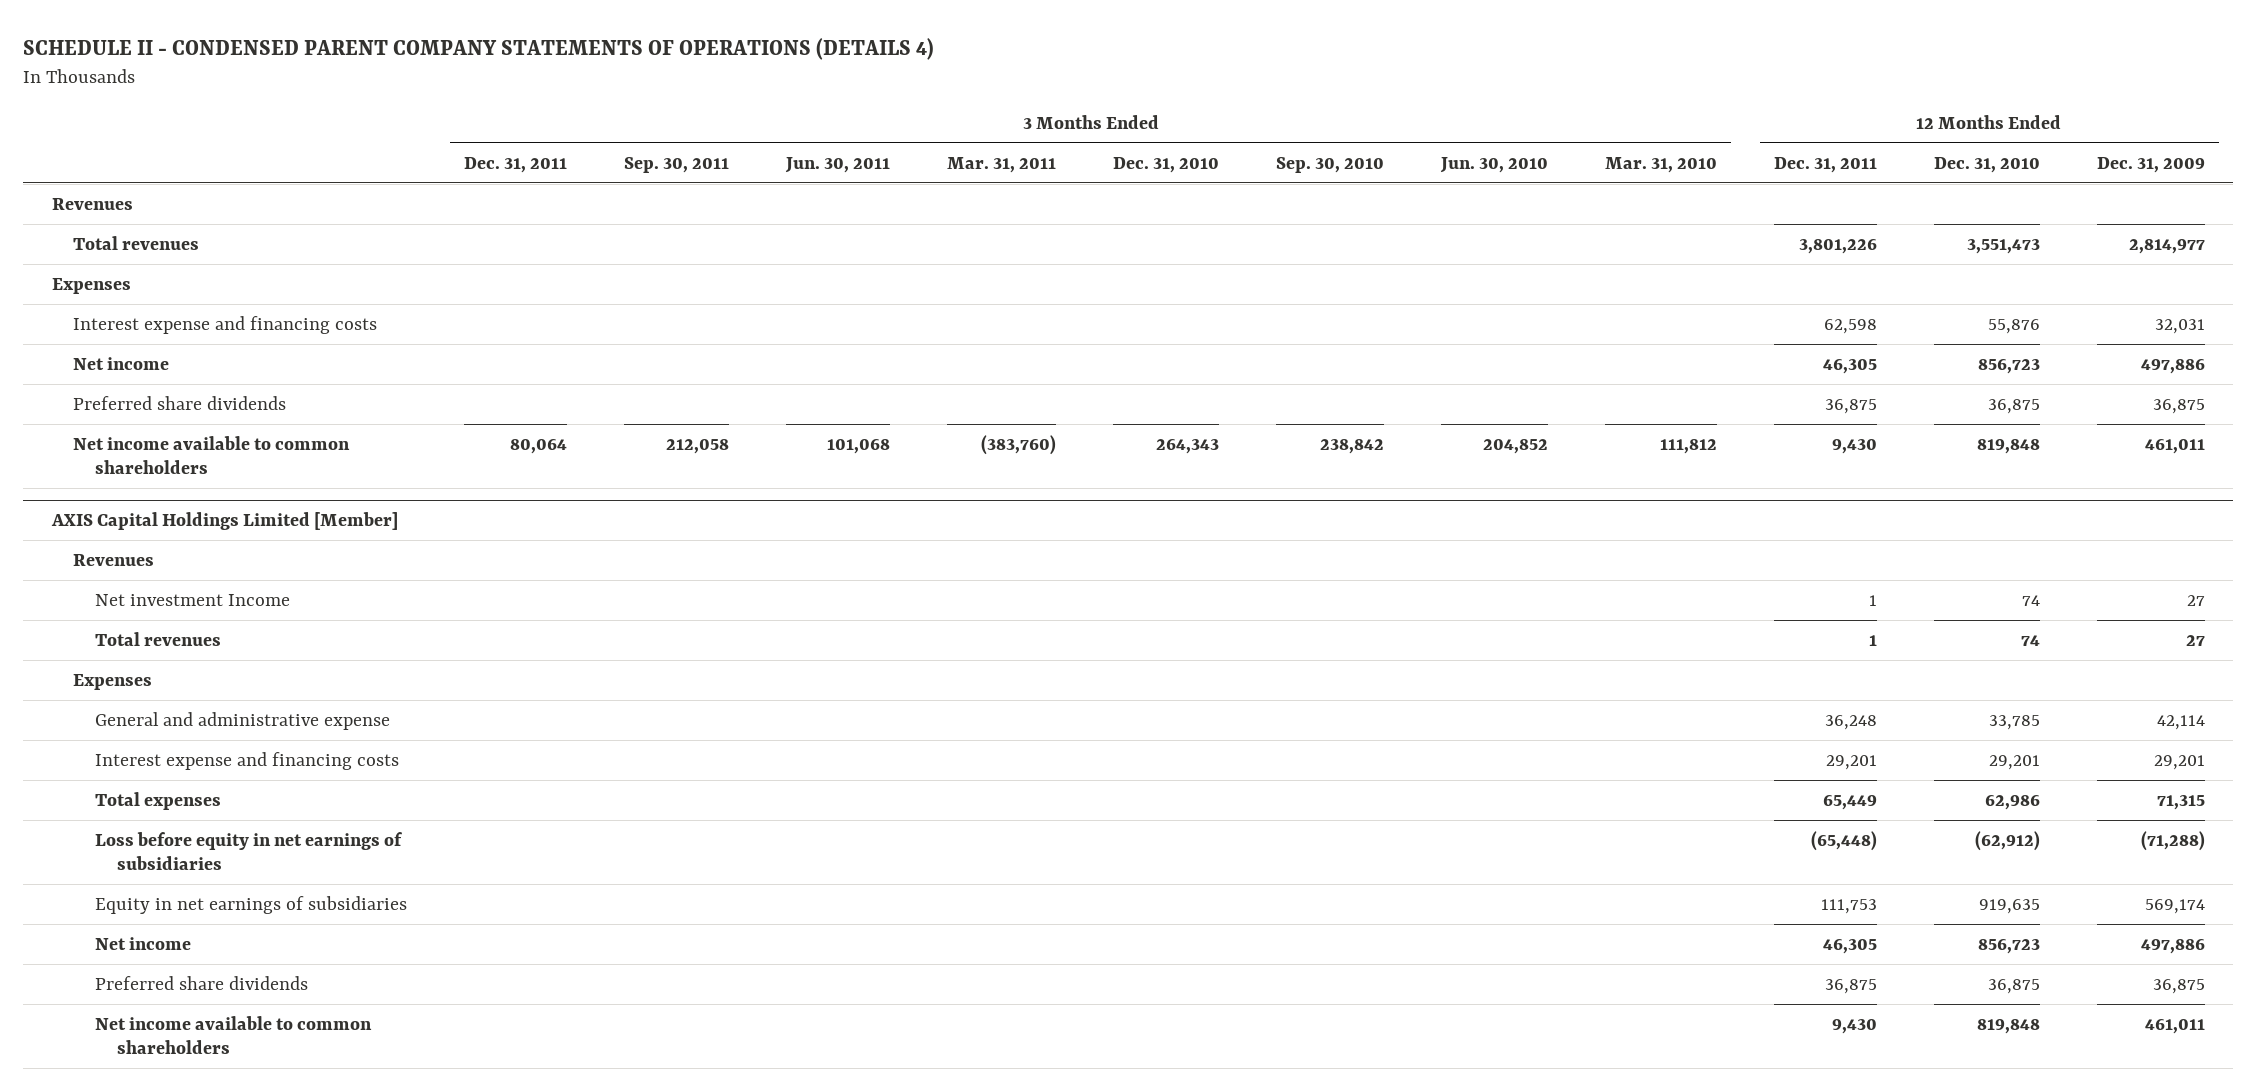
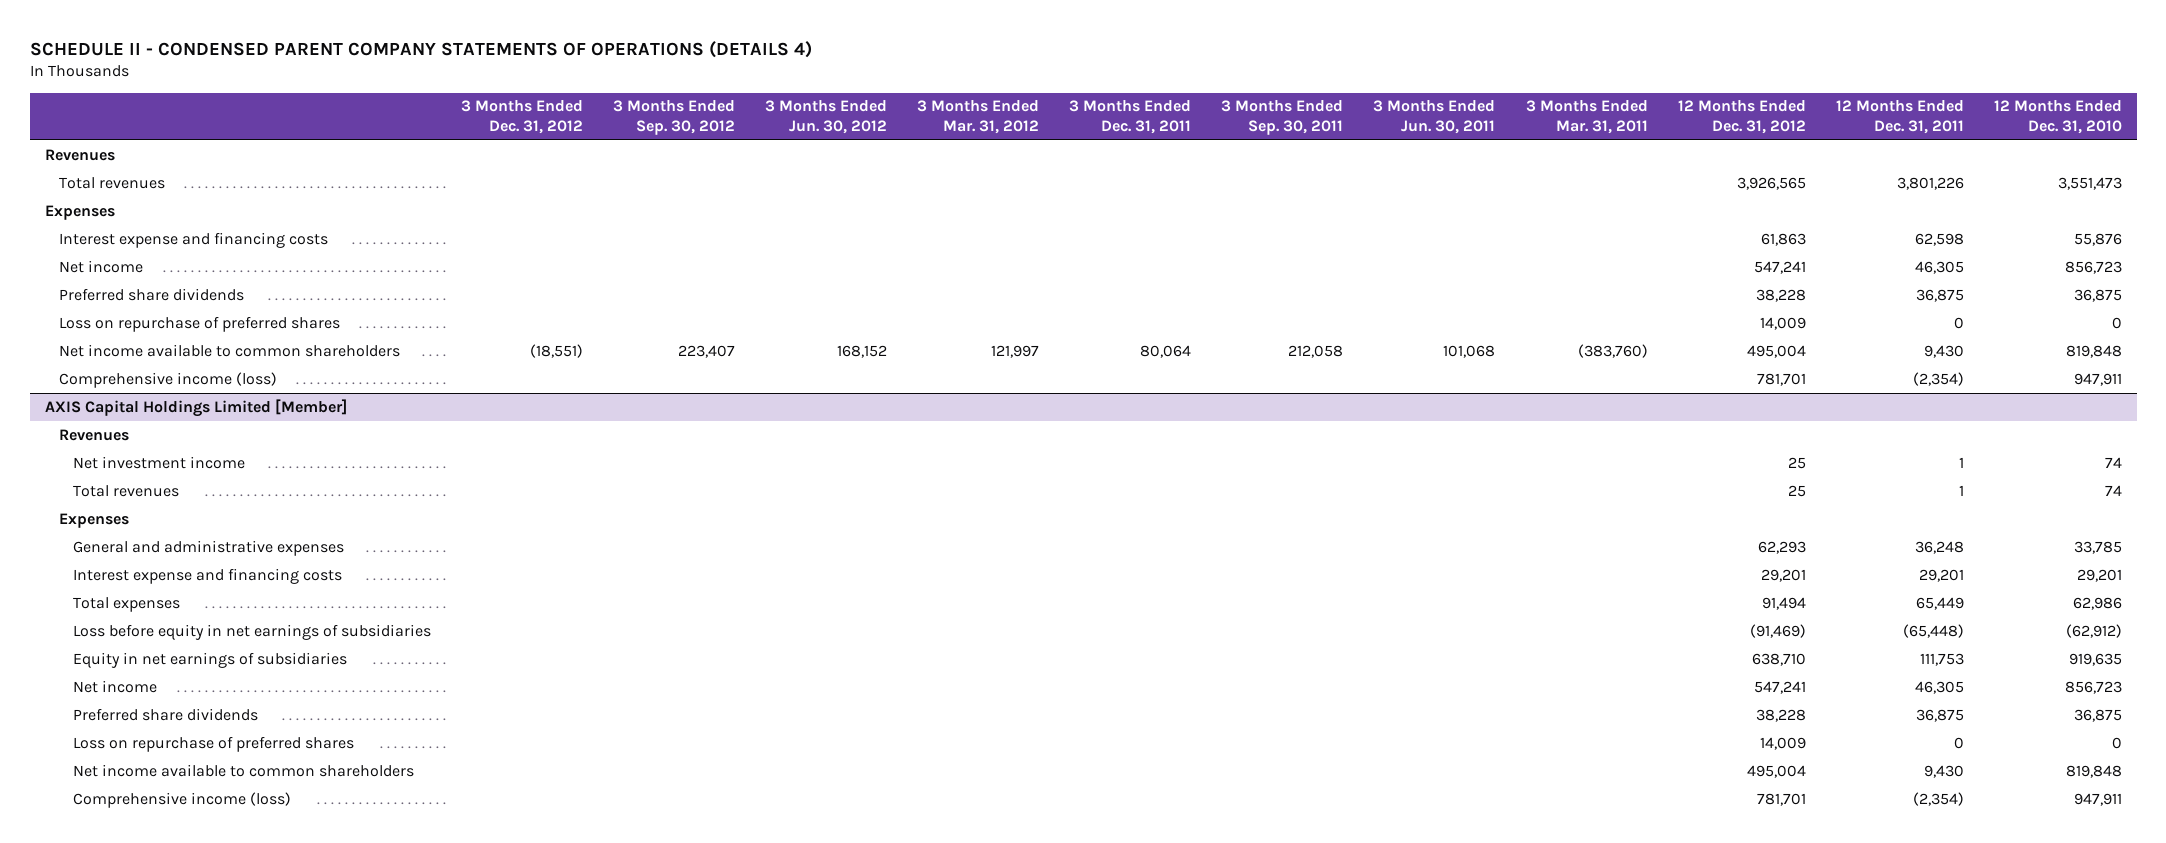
[1113,156,1220,173] Dec. 31, 2010 -> none
[1275,156,1384,173] Sep. 30, 2010 -> none
[1439,156,1548,173] Jun. 30, 2010 -> none
[1604,156,1717,173] Mar. 31, 2010 -> none
[2096,156,2205,173] Dec. 31, 2009 -> none
none -> [461,100,584,134] 3 Months Ended Dec. 31, 2012
none -> [613,100,736,135] 3 Months Ended Sep. 30, 2012
none -> [765,100,888,134] 3 Months Ended Jun. 30, 2012
none -> [917,100,1040,134] 3 Months Ended Mar. 31, 2012
none -> [1677,100,1806,134] 12 Months Ended Dec. 31, 2012
none -> [59,315,341,332] Loss on repurchase of preferred shares
none -> [59,371,278,388] Comprehensive income (loss)
[95,593,291,606] Net investment Income -> [73,455,246,469] Net investment income
[95,711,391,730] General and administrative expense -> [73,539,345,556] General and administrative expenses
none -> [73,735,355,752] Loss on repurchase of preferred shares
none -> [73,791,292,808] Comprehensive income (loss)

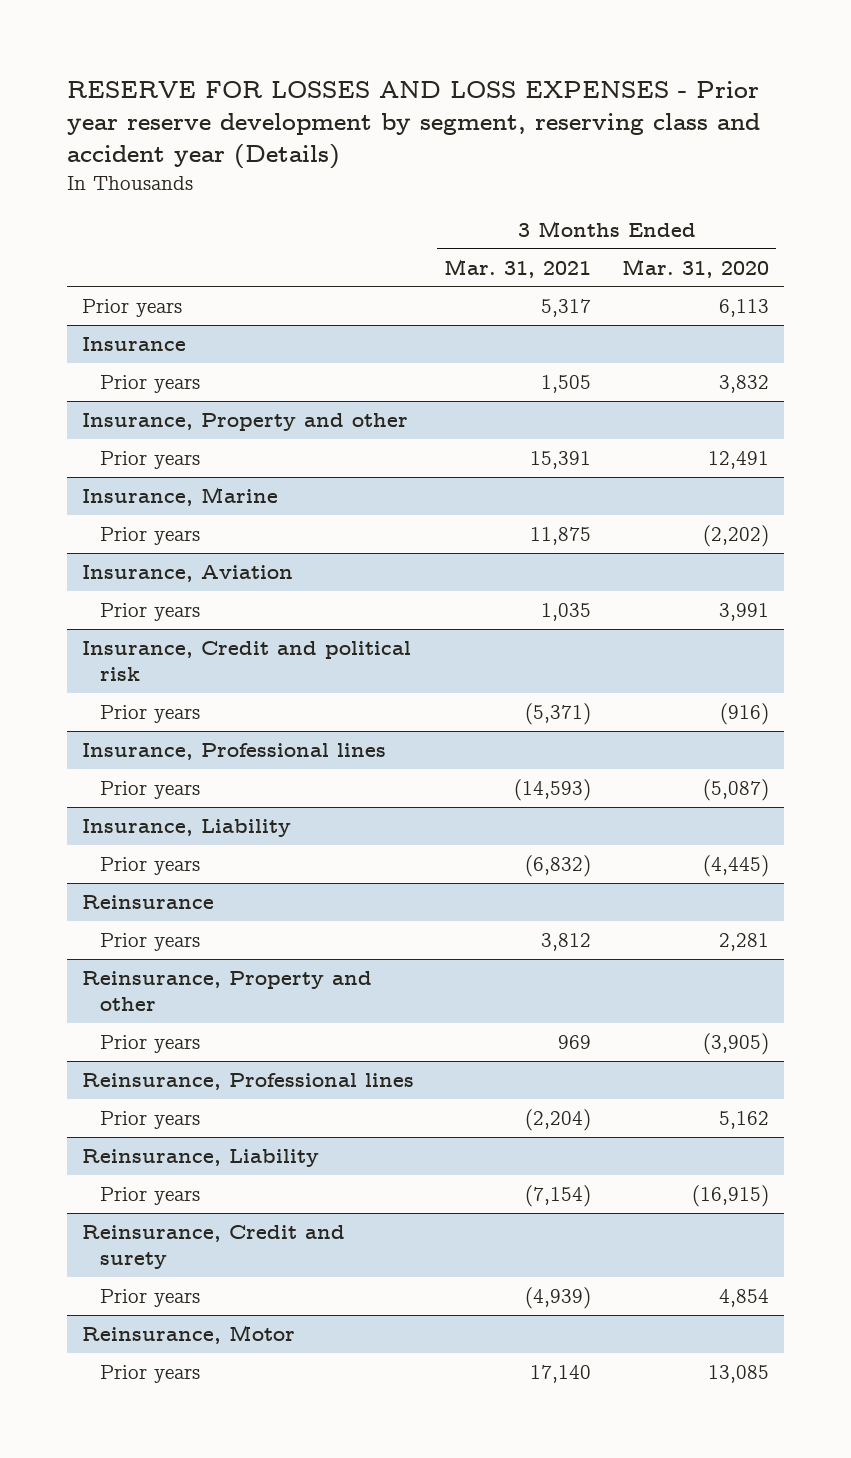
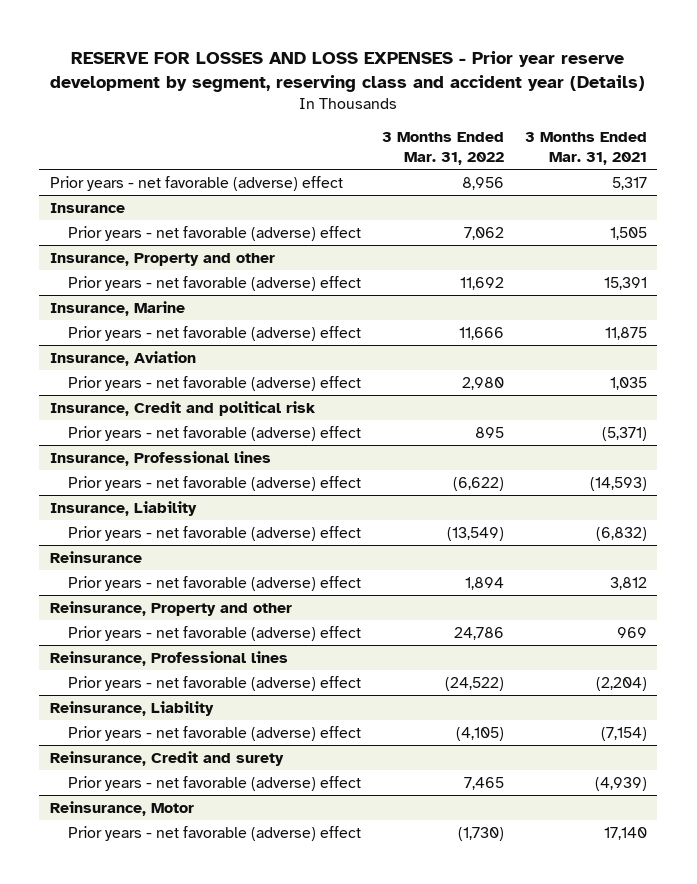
[621,258,769,278] Mar. 31, 2020 -> none
none -> [381,131,504,166] 3 Months Ended Mar. 31, 2022
[81,299,182,318] Prior years -> [50,175,344,191] Prior years - net favorable (adverse) effect
[99,375,200,394] Prior years -> [67,225,361,241] Prior years - net favorable (adverse) effect
[99,451,200,470] Prior years -> [67,275,361,291] Prior years - net favorable (adverse) effect
[99,527,200,546] Prior years -> [67,325,361,341] Prior years - net favorable (adverse) effect
[99,603,200,622] Prior years -> [67,375,361,391] Prior years - net favorable (adverse) effect
[99,705,200,724] Prior years -> [67,425,361,441] Prior years - net favorable (adverse) effect
[99,781,200,800] Prior years -> [67,475,361,491] Prior years - net favorable (adverse) effect
[99,857,200,876] Prior years -> [67,525,361,541] Prior years - net favorable (adverse) effect
[99,933,200,952] Prior years -> [67,575,361,591] Prior years - net favorable (adverse) effect
[99,1035,200,1054] Prior years -> [67,625,361,641] Prior years - net favorable (adverse) effect
[99,1111,200,1130] Prior years -> [67,675,361,691] Prior years - net favorable (adverse) effect
[99,1187,200,1206] Prior years -> [67,725,361,741] Prior years - net favorable (adverse) effect
[99,1289,200,1308] Prior years -> [67,775,361,791] Prior years - net favorable (adverse) effect
[99,1365,200,1384] Prior years -> [67,825,361,841] Prior years - net favorable (adverse) effect

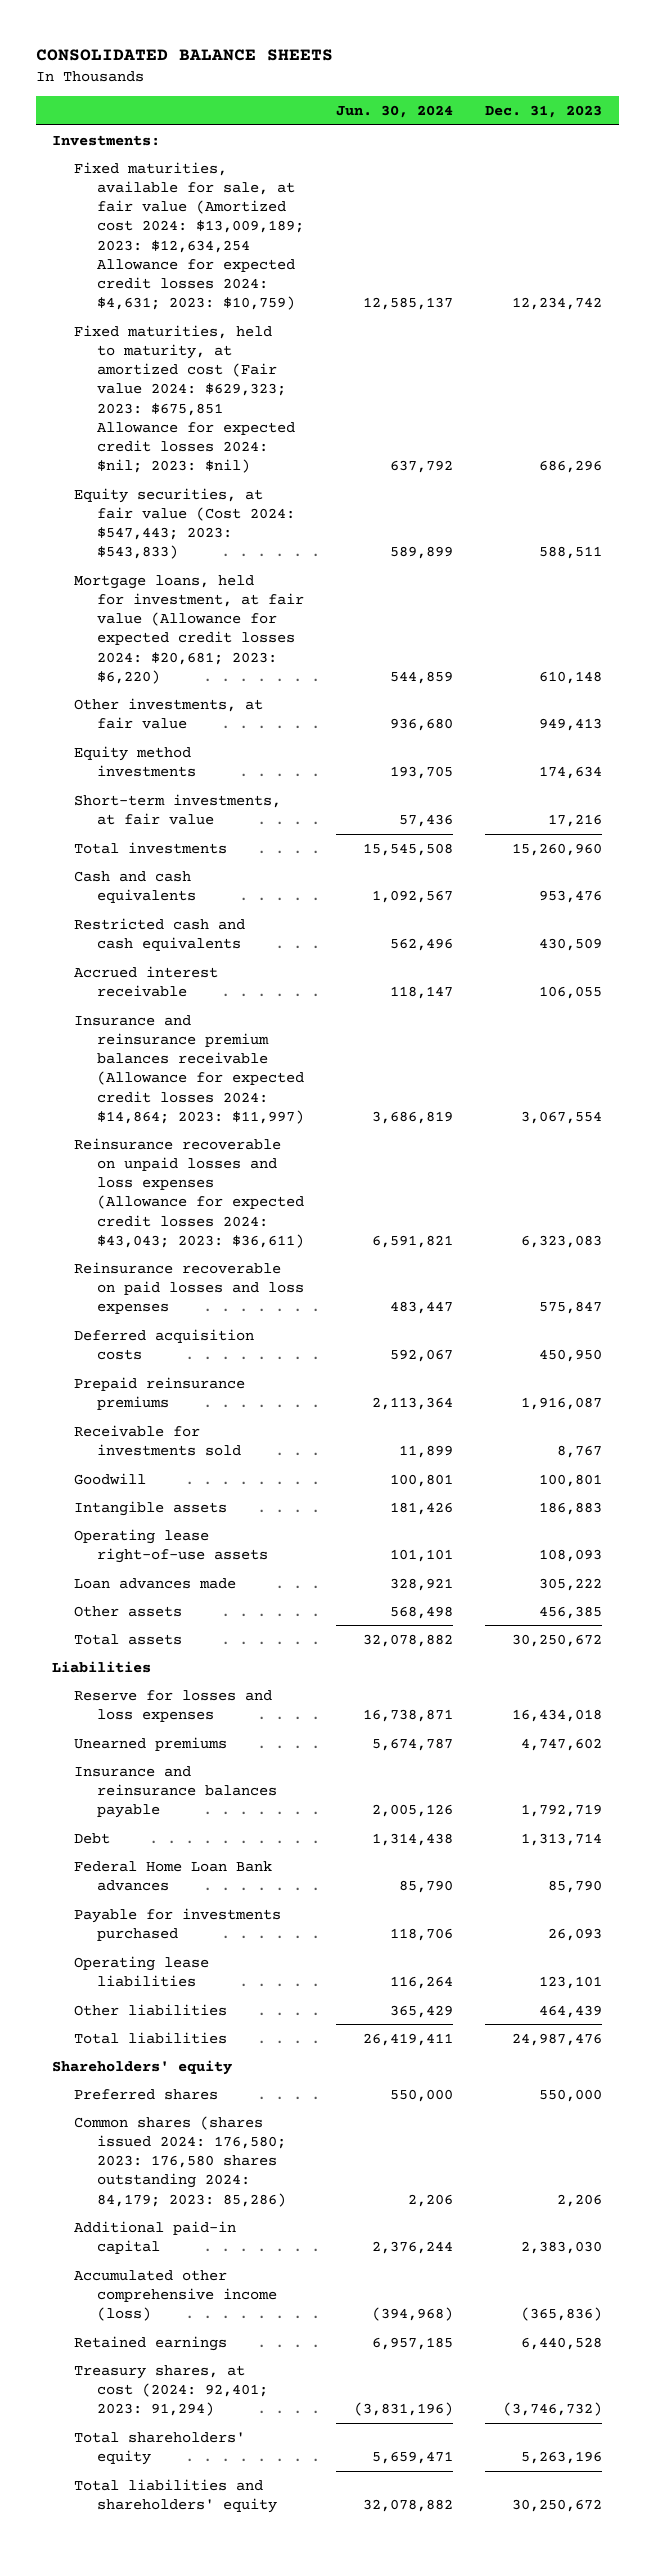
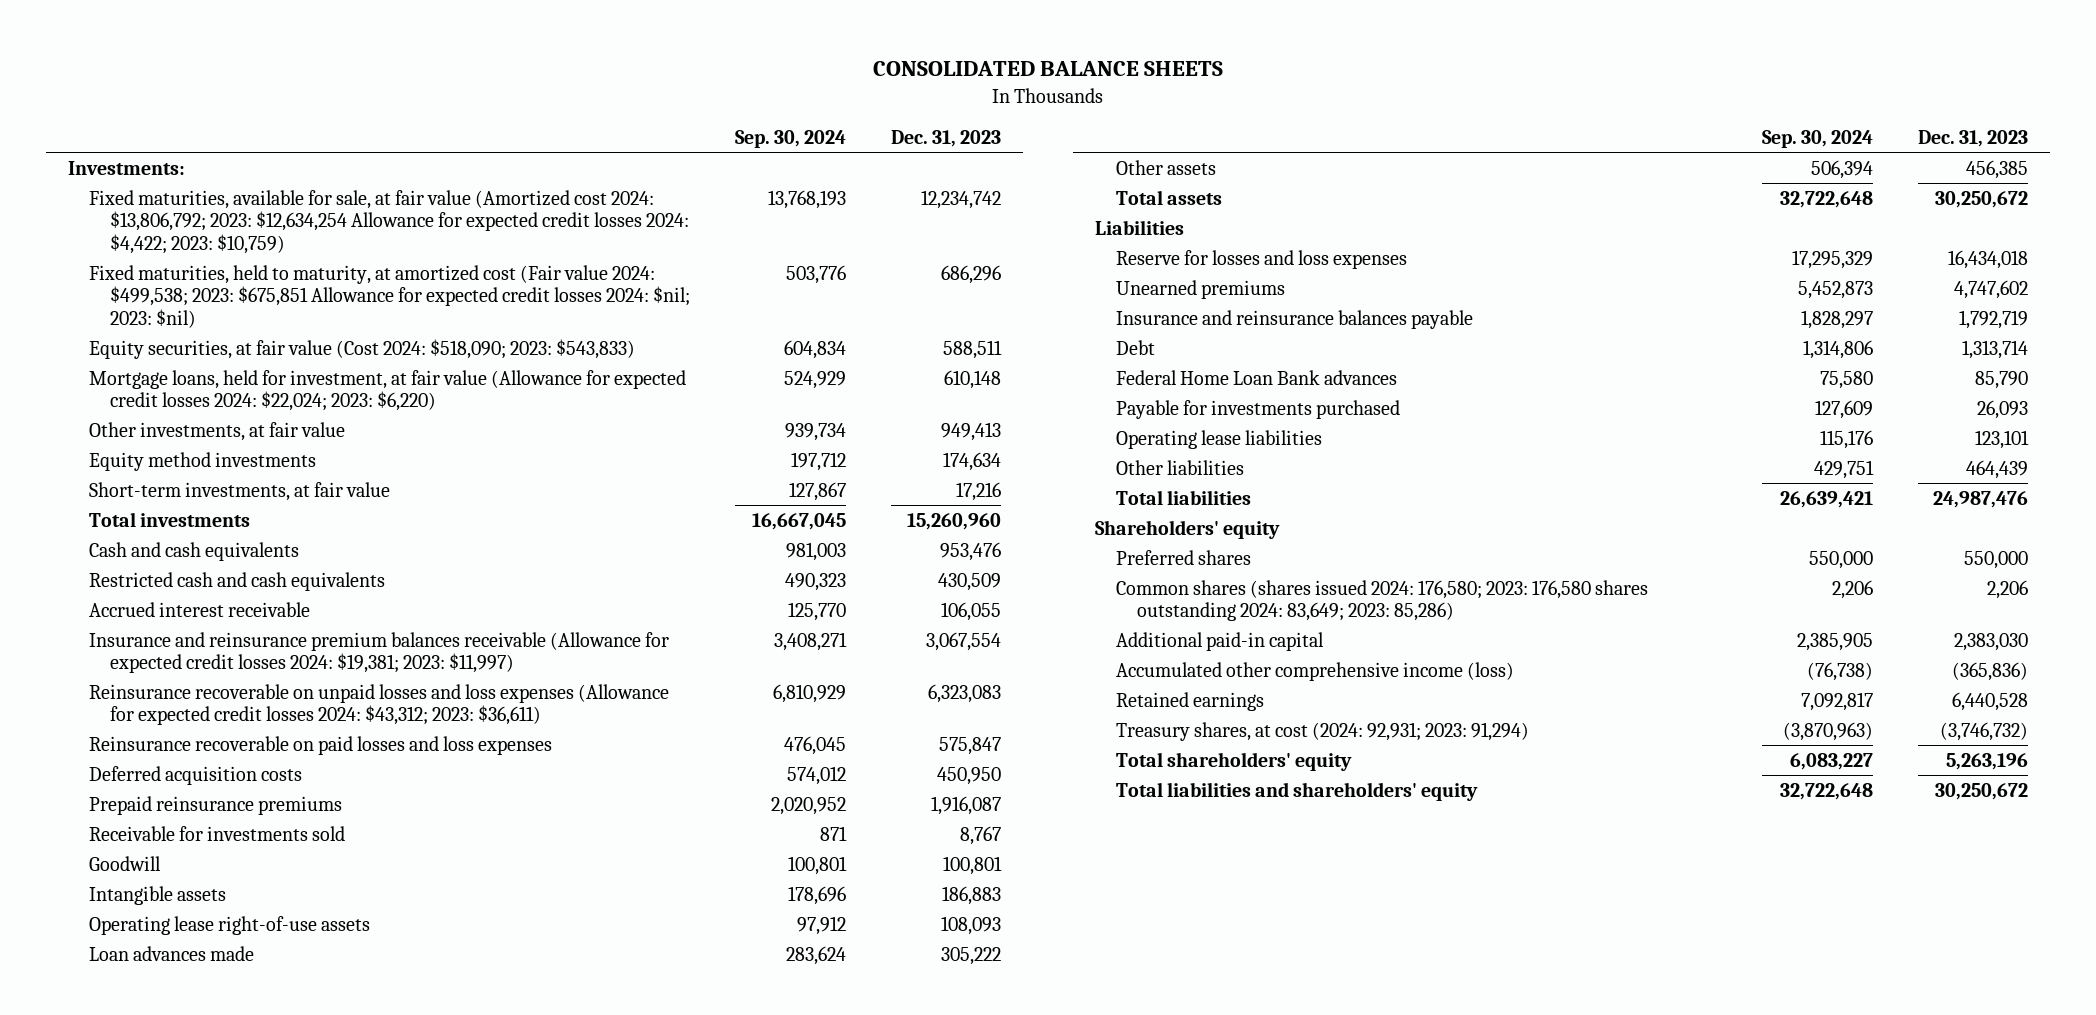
[336,105,454,119] Jun. 30, 2024 -> none
none -> [734,130,846,149] Sep. 30, 2024
[74,161,304,311] Fixed maturities, available for sale, at fair value (Amortized cost 2024: $13,009,189; 2023: $12,634,254 Allowance for expected credit losses 2024: $4,631; 2023: $10,759) -> [89,189,689,255] Fixed maturities, available for sale, at fair value (Amortized cost 2024: $13,806,792; 2023: $12,634,254 Allowance for expected credit losses 2024: $4,422; 2023: $10,759)
[74,324,295,474] Fixed maturities, held to maturity, at amortized cost (Fair value 2024: $629,323; 2023: $675,851 Allowance for expected credit losses 2024: $nil; 2023: $nil) -> [89,264,690,329] Fixed maturities, held to maturity, at amortized cost (Fair value 2024: $499,538; 2023: $675,851 Allowance for expected credit losses 2024: $nil; 2023: $nil)
[74,487,295,560] Equity securities, at fair value (Cost 2024: $547,443; 2023: $543,833) -> [89,338,636,359] Equity securities, at fair value (Cost 2024: $518,090; 2023: $543,833)
[74,574,304,684] Mortgage loans, held for investment, at fair value (Allowance for expected credit losses 2024: $20,681; 2023: $6,220) -> [89,369,687,412] Mortgage loans, held for investment, at fair value (Allowance for expected credit losses 2024: $22,024; 2023: $6,220)
[74,1014,304,1124] Insurance and reinsurance premium balances receivable (Allowance for expected credit losses 2024: $14,864; 2023: $11,997) -> [89,631,670,674] Insurance and reinsurance premium balances receivable (Allowance for expected credit losses 2024: $19,381; 2023: $11,997)
[74,1137,304,1248] Reinsurance recoverable on unpaid losses and loss expenses (Allowance for expected credit losses 2024: $43,043; 2023: $36,611) -> [89,683,670,726] Reinsurance recoverable on unpaid losses and loss expenses (Allowance for expected credit losses 2024: $43,312; 2023: $36,611)
[74,2115,286,2207] Common shares (shares issued 2024: 176,580; 2023: 176,580 shares outstanding 2024: 84,179; 2023: 85,286) -> [1115,579,1648,622] Common shares (shares issued 2024: 176,580; 2023: 176,580 shares outstanding 2024: 83,649; 2023: 85,286)
[74,2364,268,2417] Treasury shares, at cost (2024: 92,401; 2023: 91,294) -> [1115,721,1529,741] Treasury shares, at cost (2024: 92,931; 2023: 91,294)

